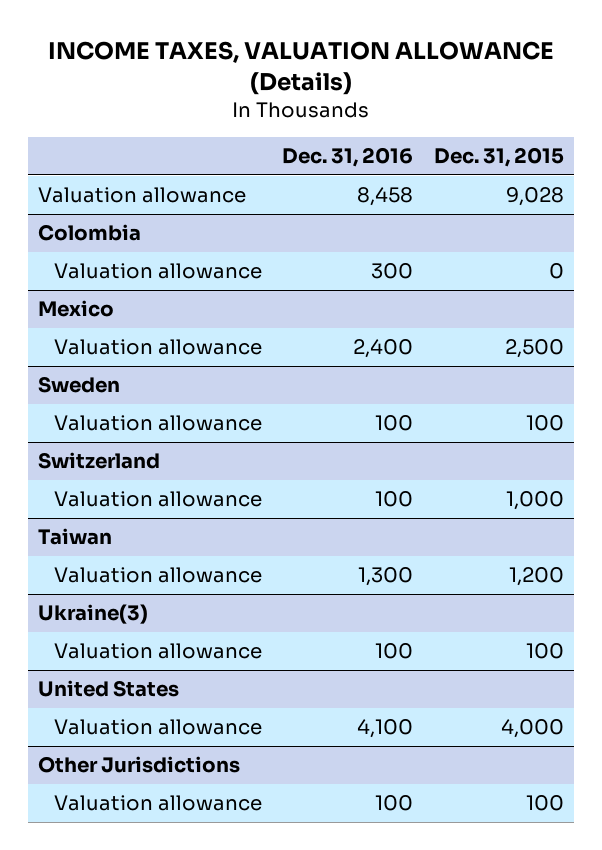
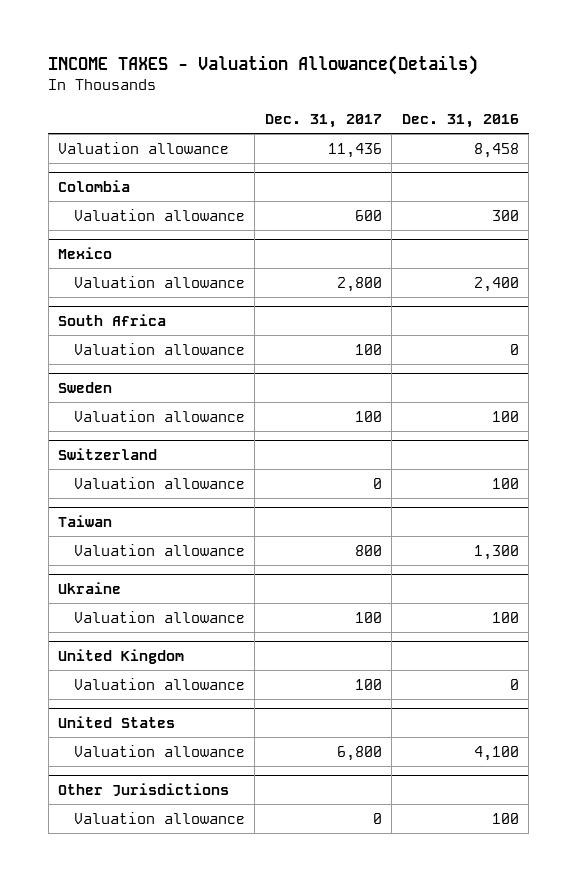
[47,41,554,96] INCOME TAXES, VALUATION ALLOWANCE (Details) -> [48,55,479,76] INCOME TAXES - Valuation Allowance(Details)
[433,147,564,168] Dec. 31, 2015 -> none
none -> [264,113,382,128] Dec. 31, 2017
none -> [58,313,167,326] South Africa
none -> [73,342,245,355] Valuation allowance
[38,604,149,625] Ukraine(3) -> [58,581,122,594] Ukraine
none -> [58,648,185,664] United Kingdom
none -> [73,677,245,690] Valuation allowance

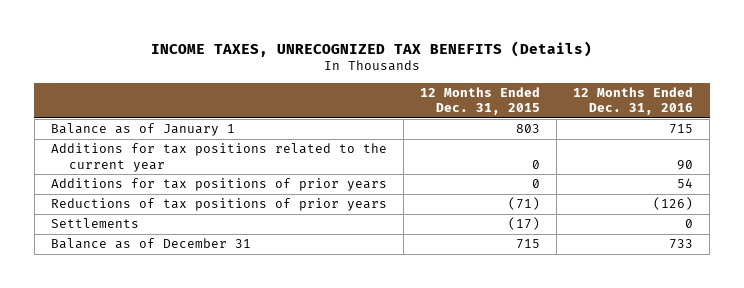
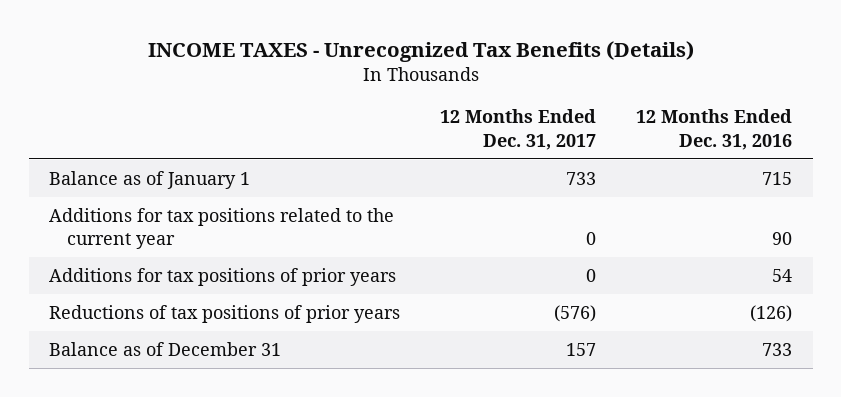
[151,40,593,57] INCOME TAXES, UNRECOGNIZED TAX BENEFITS (Details) -> [147,40,694,62] INCOME TAXES - Unrecognized Tax Benefits (Details)
[420,86,541,116] 12 Months Ended Dec. 31, 2015 -> none
none -> [440,109,597,150] 12 Months Ended Dec. 31, 2017
[50,218,139,229] Settlements -> none

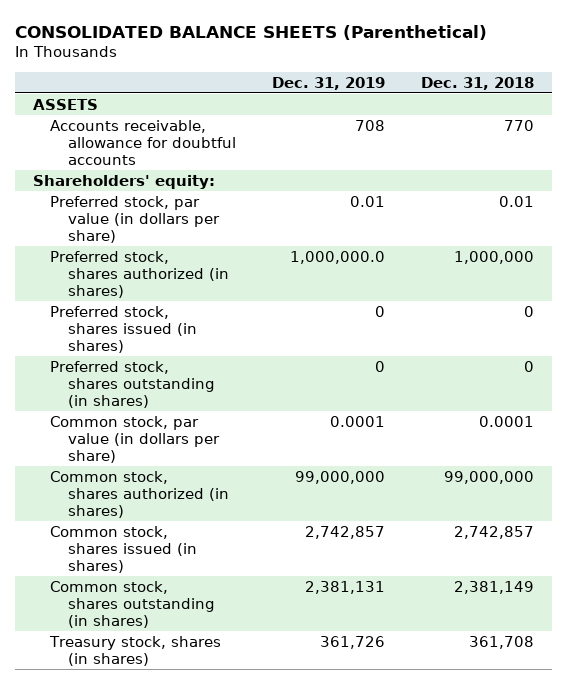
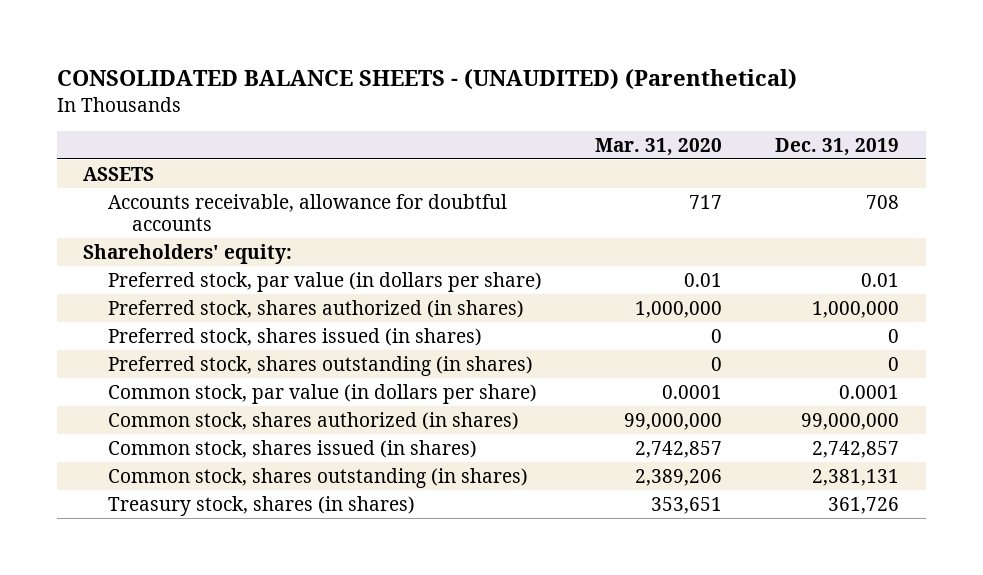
[14,24,487,40] CONSOLIDATED BALANCE SHEETS (Parenthetical) -> [56,69,797,91] CONSOLIDATED BALANCE SHEETS - (UNAUDITED) (Parenthetical)
[421,76,535,90] Dec. 31, 2018 -> none
none -> [595,137,723,156] Mar. 31, 2020
[289,250,385,264] 1,000,000.0 -> [812,300,900,318] 1,000,000

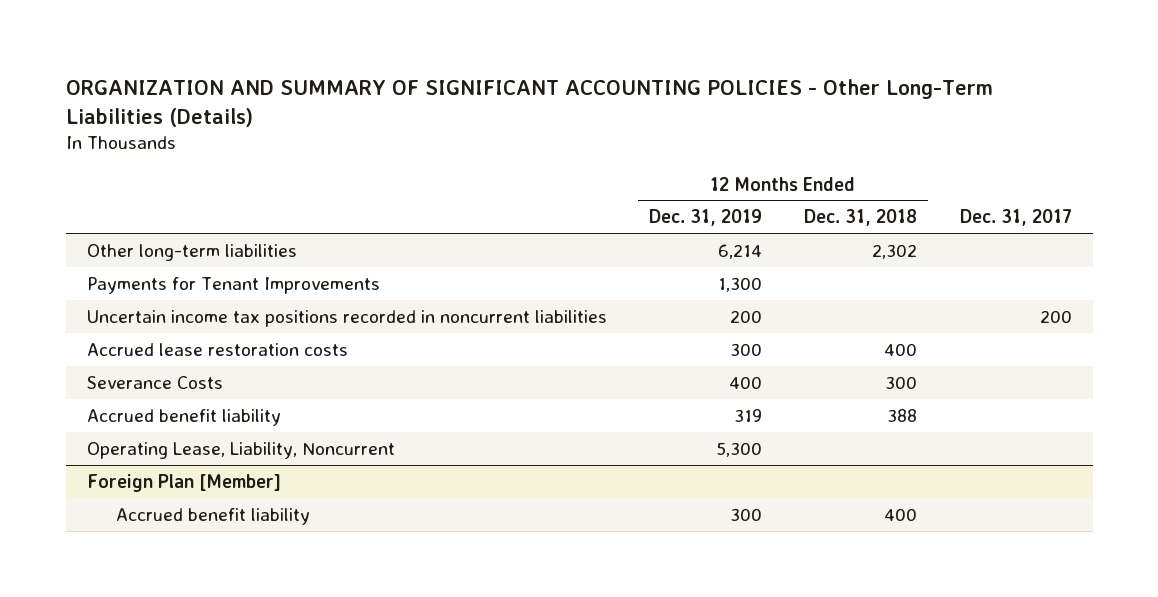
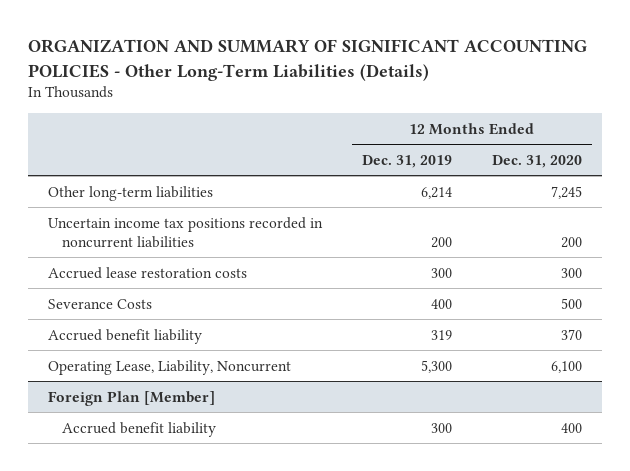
[804,209,918,227] Dec. 31, 2018 -> none
[959,209,1072,227] Dec. 31, 2017 -> none
none -> [492,154,583,168] Dec. 31, 2020
[86,276,380,294] Payments for Tenant Improvements -> none

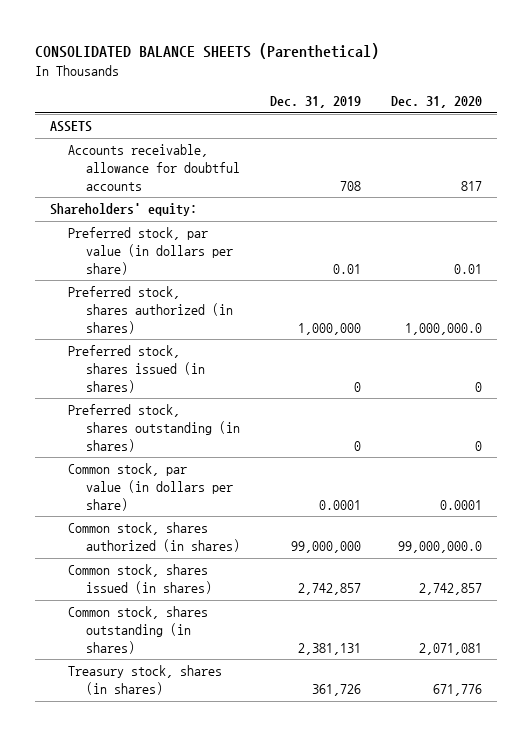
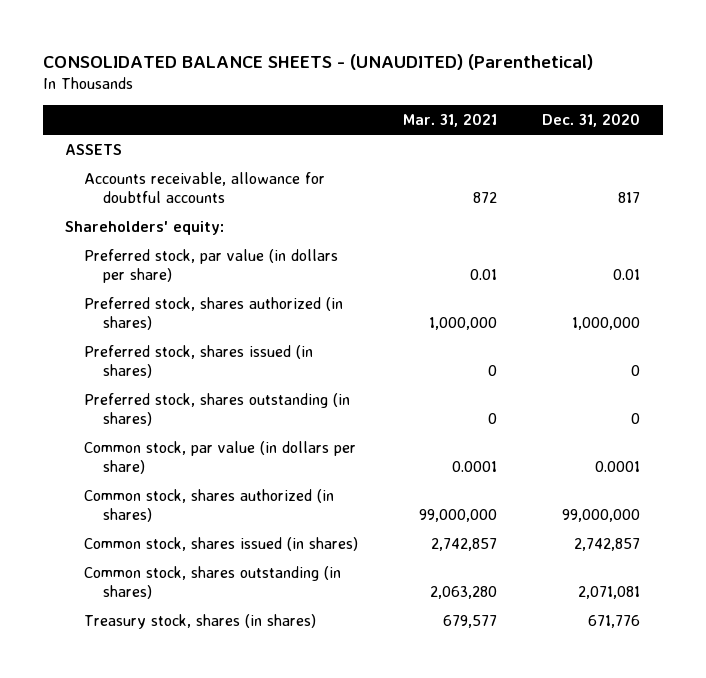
[34,43,379,60] CONSOLIDATED BALANCE SHEETS (Parenthetical) -> [42,53,593,70] CONSOLIDATED BALANCE SHEETS - (UNAUDITED) (Parenthetical)
[270,95,362,108] Dec. 31, 2019 -> none
none -> [403,113,498,128] Mar. 31, 2021
[405,322,483,335] 1,000,000.0 -> [572,316,641,330] 1,000,000
[398,540,483,553] 99,000,000.0 -> [562,508,641,522] 99,000,000

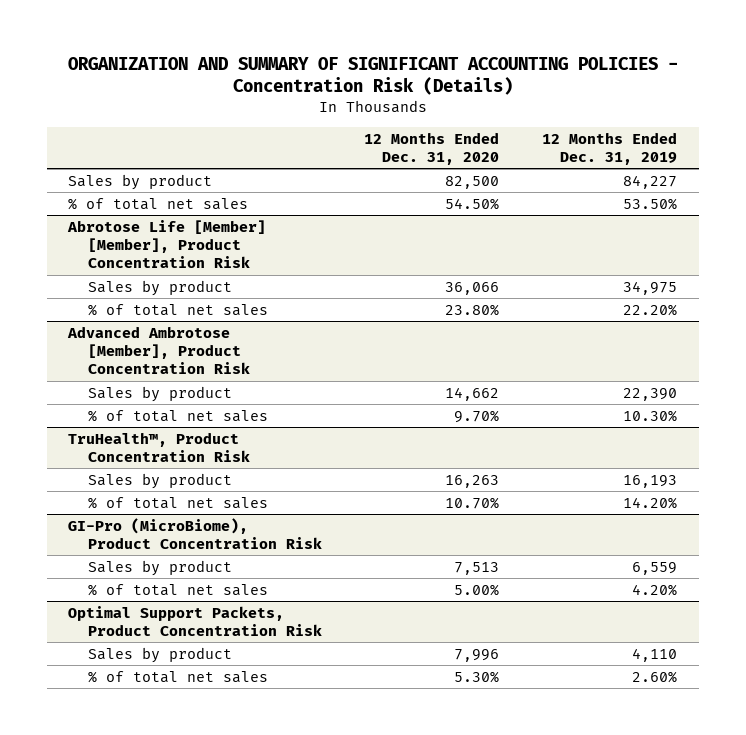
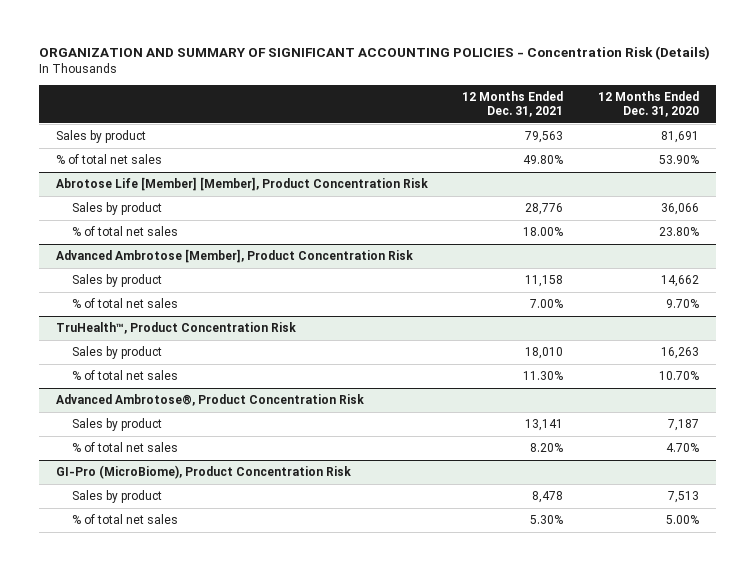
[542,131,678,165] 12 Months Ended Dec. 31, 2019 -> none
none -> [462,90,564,118] 12 Months Ended Dec. 31, 2021
[445,175,500,189] 82,500 -> [661,130,700,143] 81,691
[445,197,500,210] 54.50% -> [659,154,700,164] 53.90%
none -> [55,393,364,406] Advanced Ambrotose®, Product Concentration Risk
none -> [72,417,163,431] Sales by product
none -> [72,441,179,452] % of total net sales
[68,605,322,636] Optimal Support Packets, Product Concentration Risk -> none
[87,646,232,663] Sales by product -> none
[87,670,268,683] % of total net sales -> none

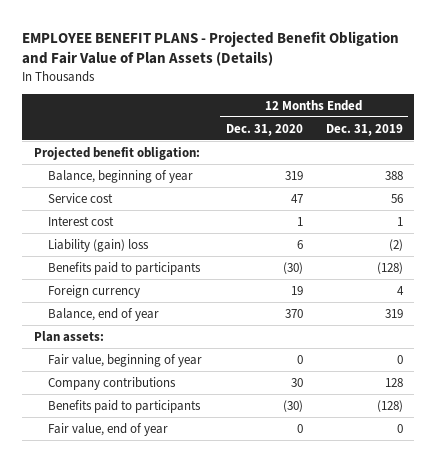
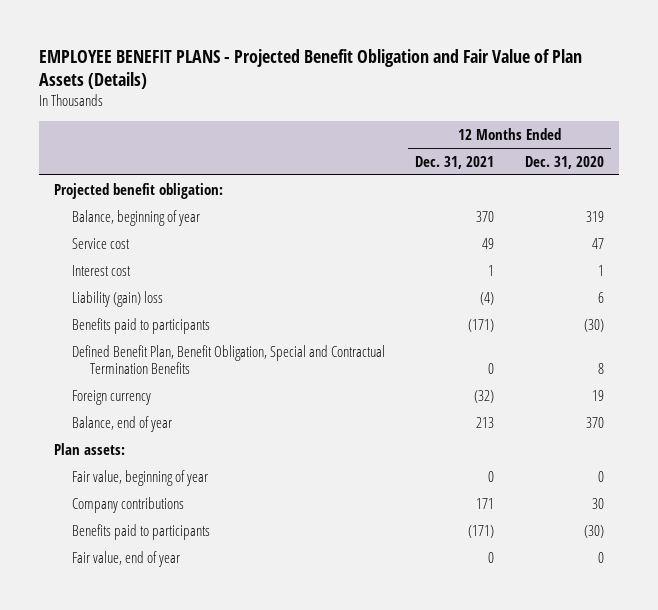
[325,123,403,136] Dec. 31, 2019 -> none
none -> [415,155,495,169] Dec. 31, 2021
none -> [71,344,385,375] Defined Benefit Plan, Benefit Obligation, Special and Contractual Termination Benefits

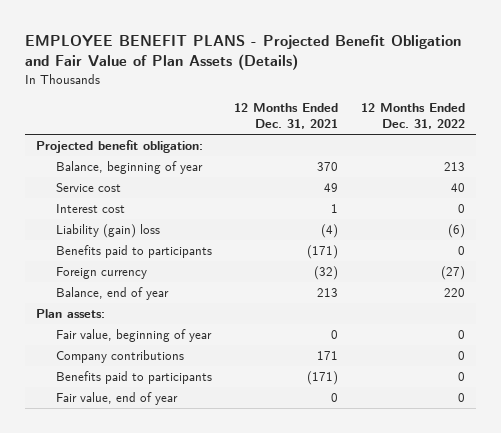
[524,155,604,169] Dec. 31, 2020 -> none
none -> [360,103,465,130] 12 Months Ended Dec. 31, 2022
[71,344,385,375] Defined Benefit Plan, Benefit Obligation, Special and Contractual Termination Benefits -> none

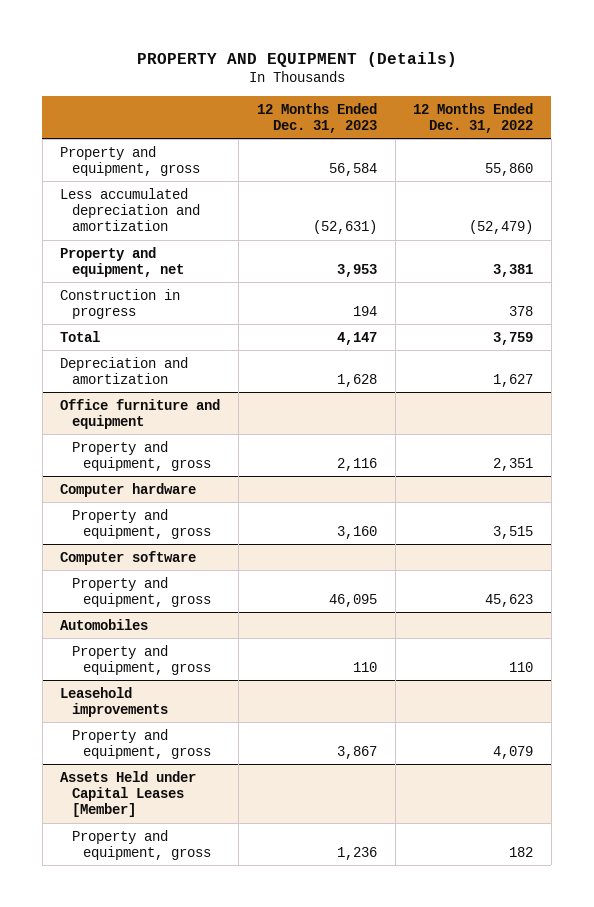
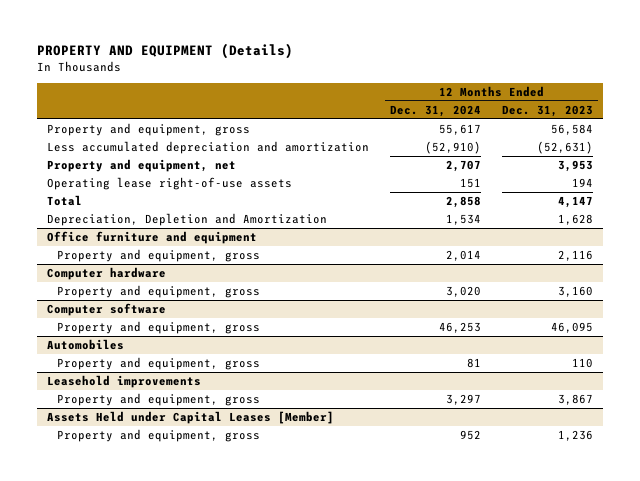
[413,102,534,134] 12 Months Ended Dec. 31, 2022 -> none
none -> [390,104,482,117] Dec. 31, 2024
[60,288,181,319] Construction in progress -> [47,177,293,191] Operating lease right-of-use assets
[60,356,189,384] Depreciation and amortization -> [47,213,328,227] Depreciation, Depletion and Amortization

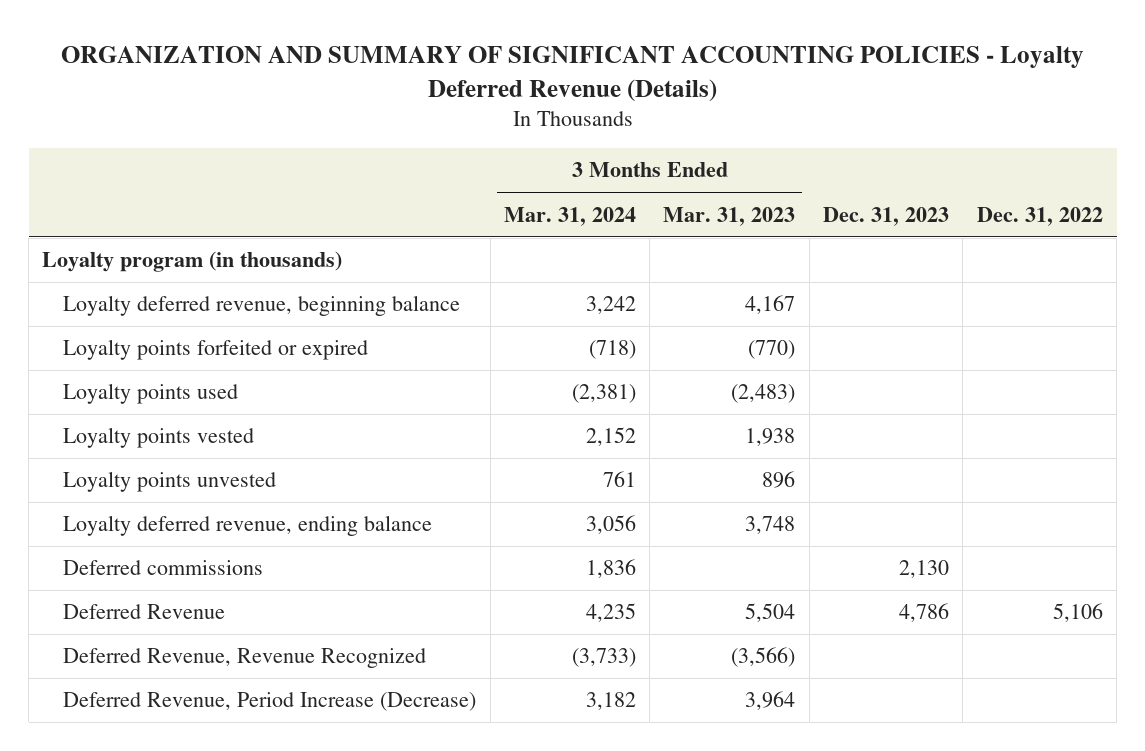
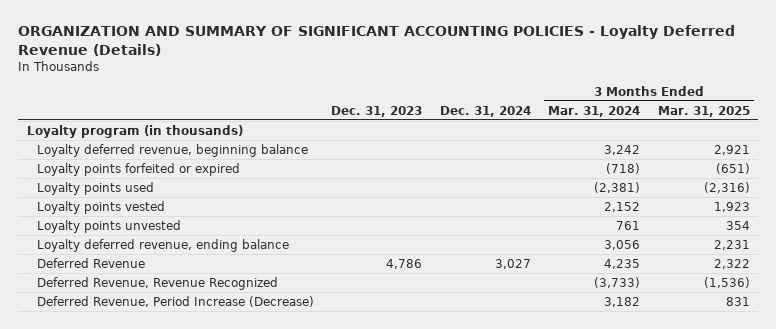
[663,206,796,226] Mar. 31, 2023 -> none
[976,206,1103,226] Dec. 31, 2022 -> none
none -> [439,105,531,117] Dec. 31, 2024
none -> [657,105,750,117] Mar. 31, 2025
[63,560,264,576] Deferred commissions -> none

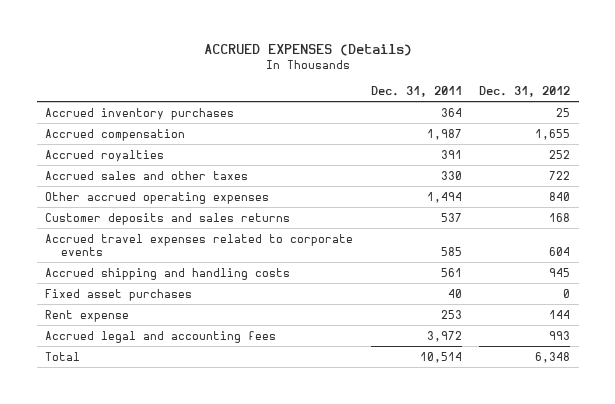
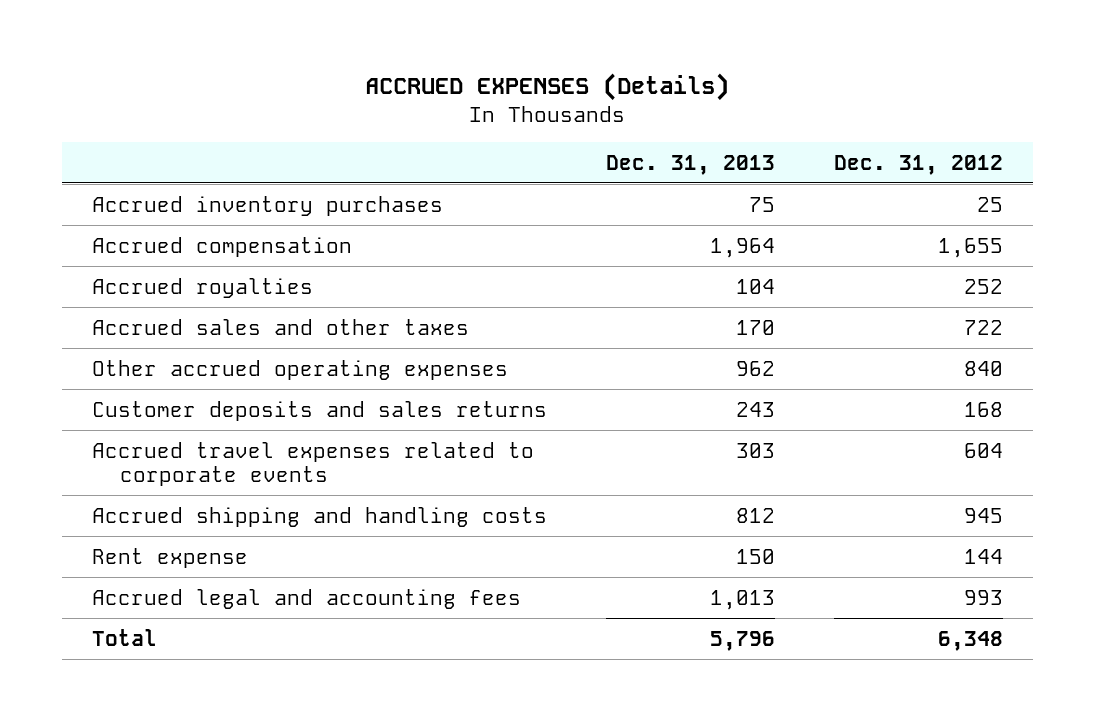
[370,85,462,97] Dec. 31, 2011 -> none
none -> [605,154,775,175] Dec. 31, 2013
[45,288,193,301] Fixed asset purchases -> none

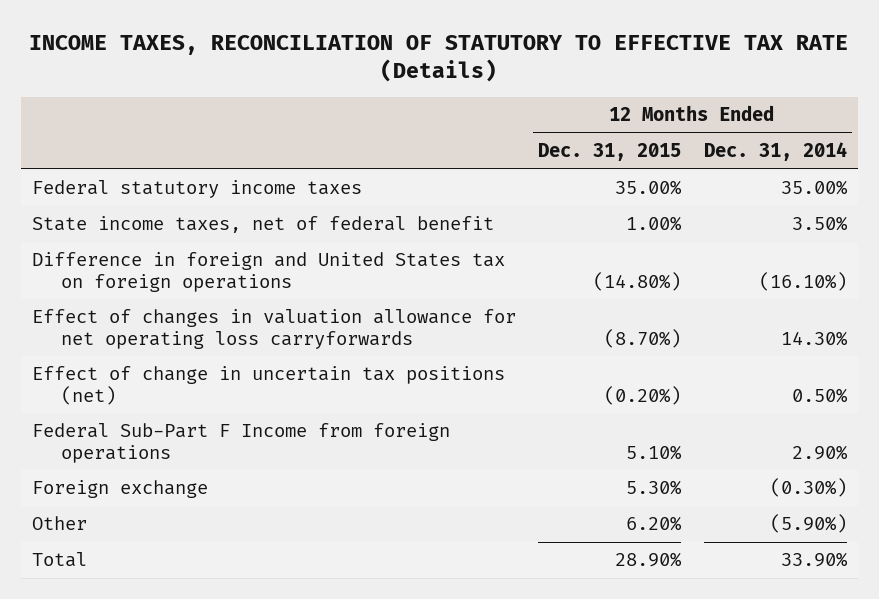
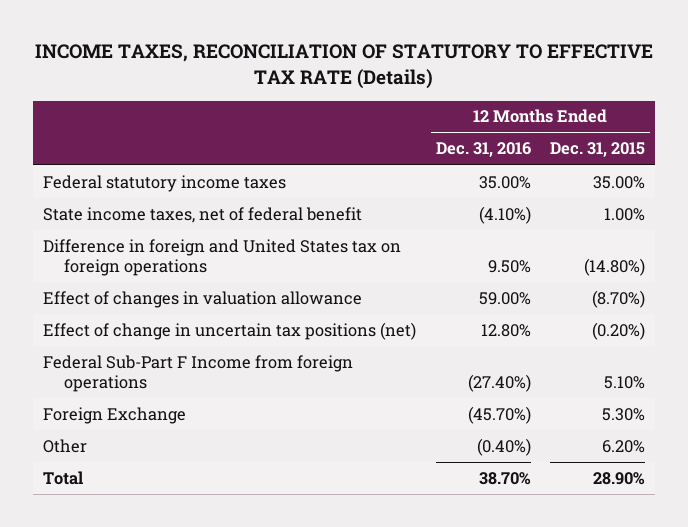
[703,142,847,162] Dec. 31, 2014 -> none
none -> [435,142,531,158] Dec. 31, 2016
[32,309,517,349] Effect of changes in valuation allowance for net operating loss carryforwards -> [42,290,362,308] Effect of changes in valuation allowance
[32,480,209,499] Foreign exchange -> [42,406,186,424] Foreign Exchange

